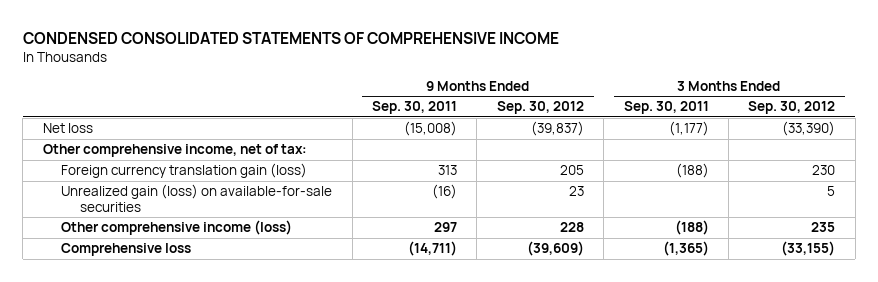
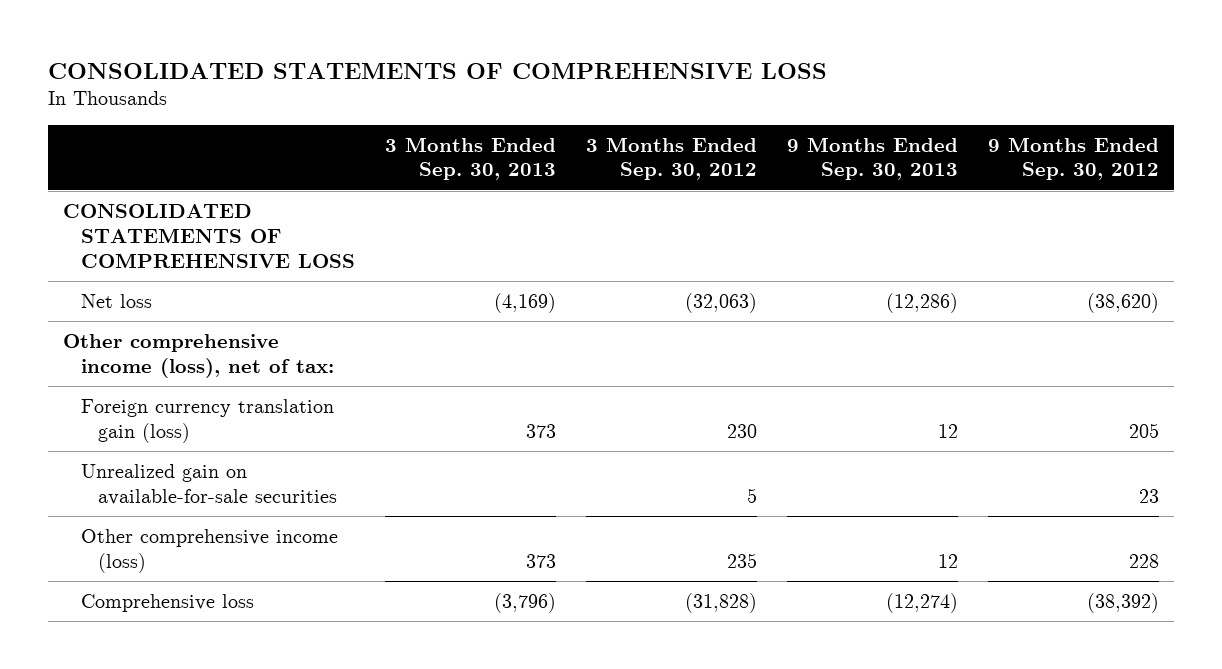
[22,31,559,44] CONDENSED CONSOLIDATED STATEMENTS OF COMPREHENSIVE INCOME -> [48,62,828,79] CONSOLIDATED STATEMENTS OF COMPREHENSIVE LOSS
[372,101,458,115] Sep. 30, 2011 -> none
[623,101,709,115] Sep. 30, 2011 -> none
none -> [384,136,556,181] 3 Months Ended Sep. 30, 2013
none -> [786,136,958,181] 9 Months Ended Sep. 30, 2013
none -> [63,203,355,268] CONSOLIDATED STATEMENTS OF COMPREHENSIVE LOSS
[530,121,584,137] (39,837) -> [1086,292,1159,313] (38,620)
[782,121,836,137] (33,390) -> [684,292,757,313] (32,063)
[42,144,307,158] Other comprehensive income, net of tax: -> [63,333,334,378] Other comprehensive income (loss), net of tax:
[61,184,333,212] Unrealized gain (loss) on available-for-sale securities -> [80,463,338,505] Unrealized gain on available-for-sale securities
[526,241,584,257] (39,609) -> [1086,592,1159,613] (38,392)
[781,241,836,257] (33,155) -> [684,592,757,613] (31,828)

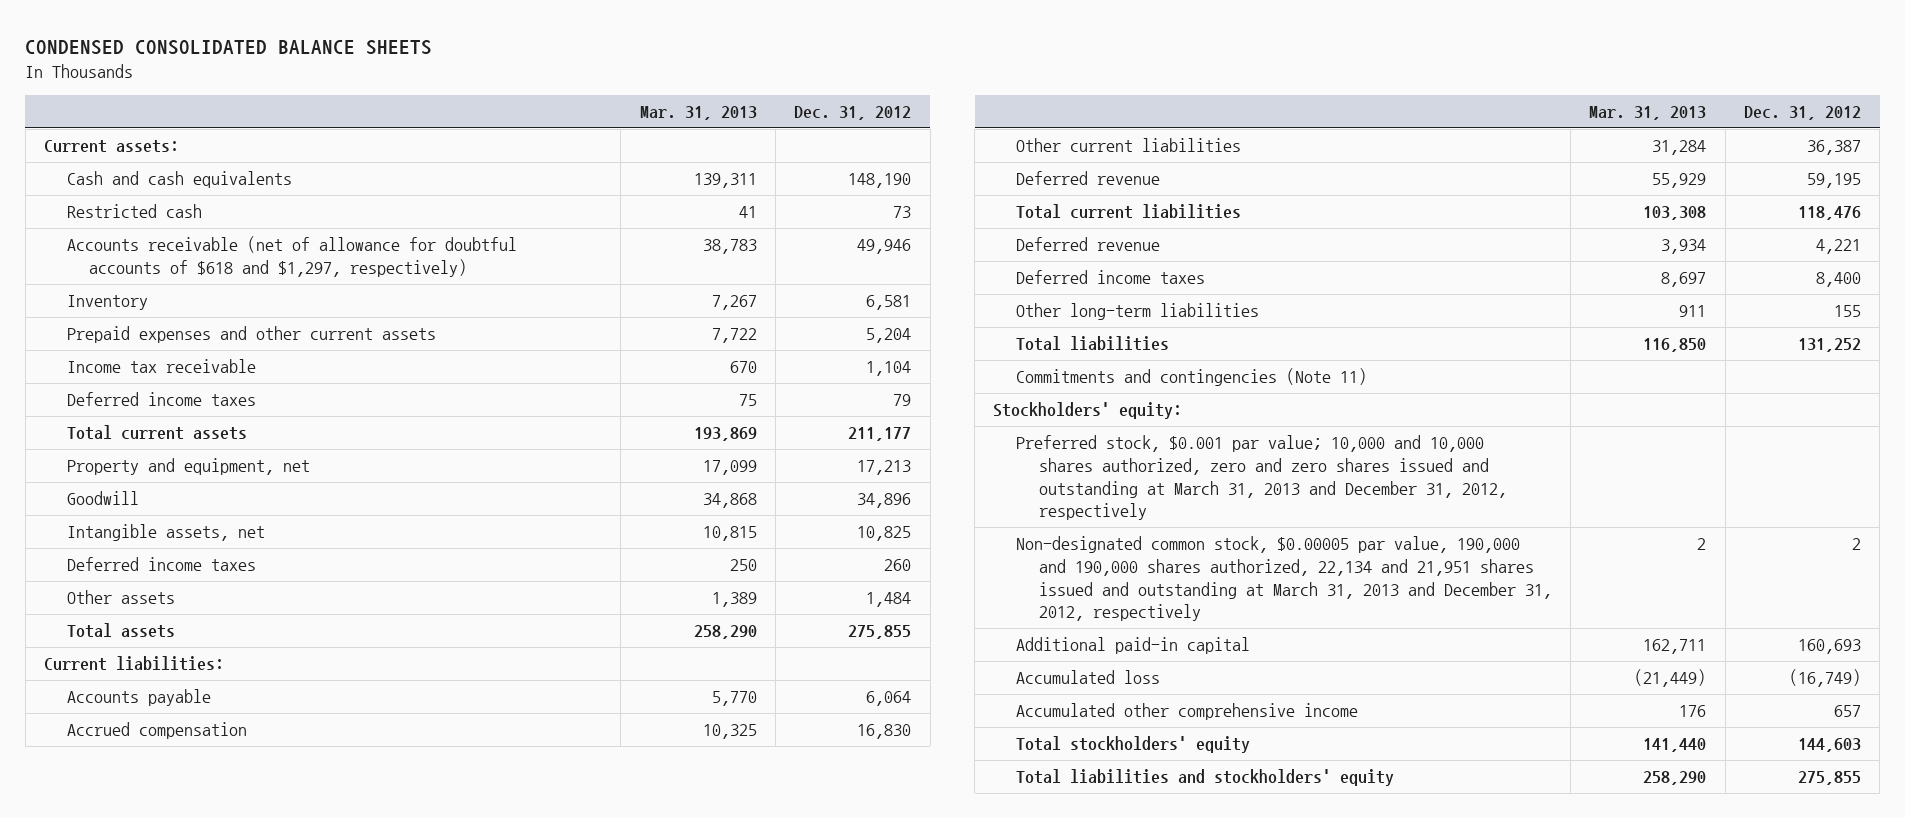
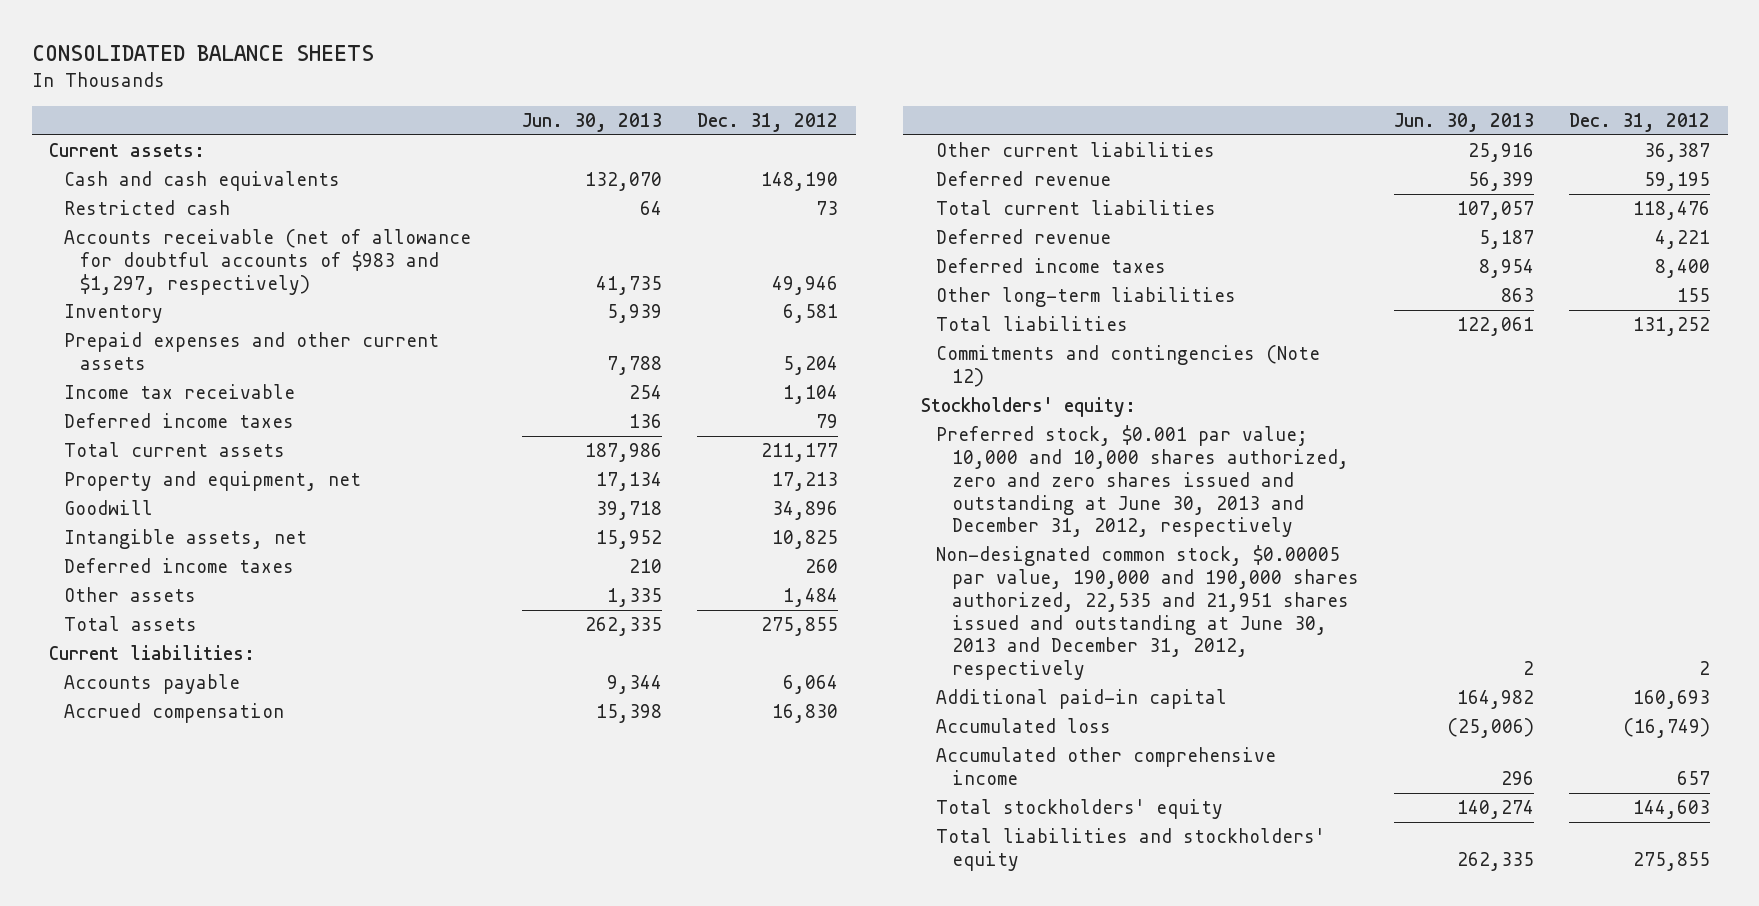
[25,39,433,55] CONDENSED CONSOLIDATED BALANCE SHEETS -> [31,45,374,62] CONSOLIDATED BALANCE SHEETS
[639,105,757,120] Mar. 31, 2013 -> none
none -> [521,112,662,132] Jun. 30, 2013
[66,236,517,277] Accounts receivable (net of allowance for doubtful accounts of $618 and $1,297, respectively) -> [64,228,472,295] Accounts receivable (net of allowance for doubtful accounts of $983 and $1,297, respectively)
[1016,368,1368,387] Commitments and contingencies (Note 11) -> [936,344,1321,387] Commitments and contingencies (Note 12)
[1016,435,1507,521] Preferred stock, $0.001 par value; 10,000 and 10,000 shares authorized, zero and zero shares issued and outstanding at March 31, 2013 and December 31, 2012, respectively -> [936,424,1349,538] Preferred stock, $0.001 par value; 10,000 and 10,000 shares authorized, zero and zero shares issued and outstanding at June 30, 2013 and December 31, 2012, respectively
[1016,536,1552,622] Non-designated common stock, $0.00005 par value, 190,000 and 190,000 shares authorized, 22,134 and 21,951 shares issued and outstanding at March 31, 2013 and December 31, 2012, respectively -> [936,544,1359,681] Non-designated common stock, $0.00005 par value, 190,000 and 190,000 shares authorized, 22,535 and 21,951 shares issued and outstanding at June 30, 2013 and December 31, 2012, respectively

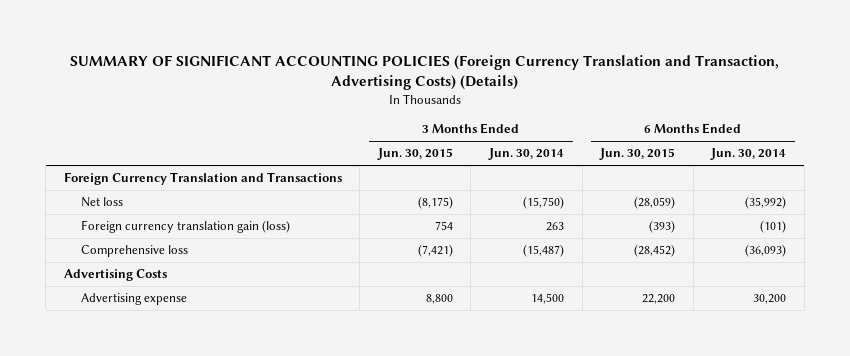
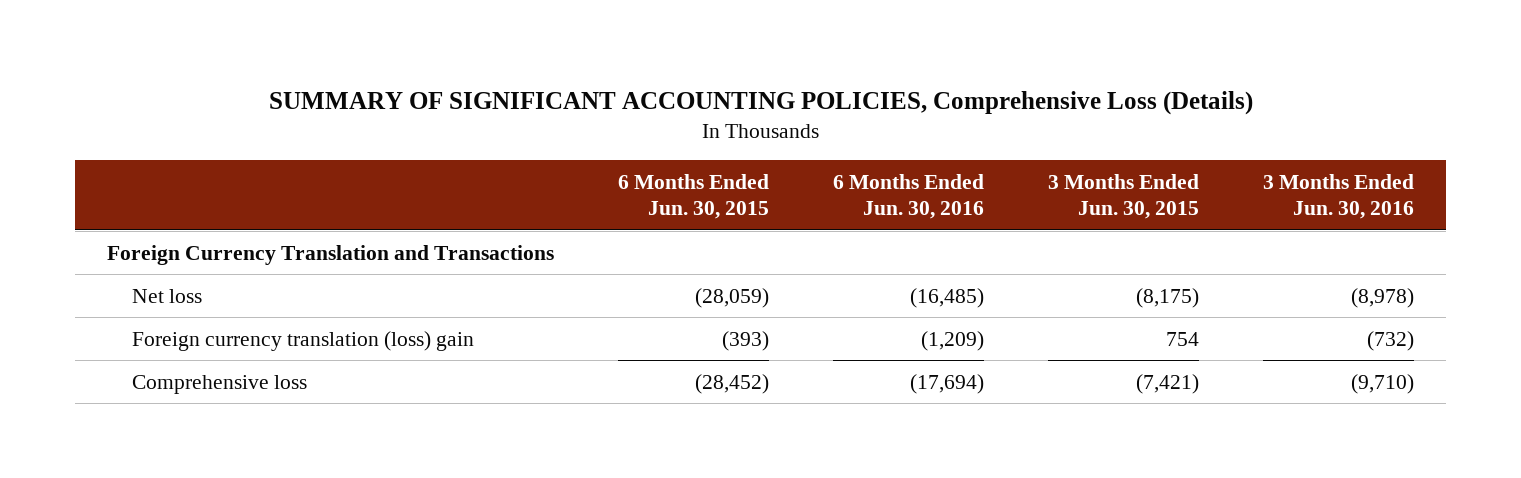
[69,54,779,91] SUMMARY OF SIGNIFICANT ACCOUNTING POLICIES (Foreign Currency Translation and Transaction, Advertising Costs) (Details) -> [268,91,1253,116] SUMMARY OF SIGNIFICANT ACCOUNTING POLICIES, Comprehensive Loss (Details)
[487,148,564,161] Jun. 30, 2014 -> none
[710,148,787,161] Jun. 30, 2014 -> none
none -> [833,173,985,220] 6 Months Ended Jun. 30, 2016
none -> [1262,173,1414,220] 3 Months Ended Jun. 30, 2016
[81,220,291,234] Foreign currency translation gain (loss) -> [131,330,474,351] Foreign currency translation (loss) gain
[63,269,167,282] Advertising Costs -> none
[81,293,188,306] Advertising expense -> none

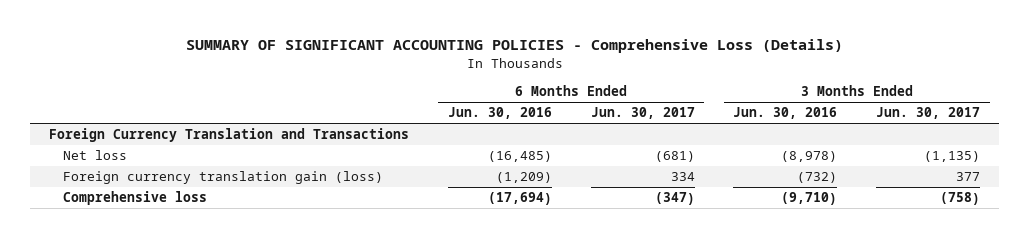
[268,91,1253,116] SUMMARY OF SIGNIFICANT ACCOUNTING POLICIES, Comprehensive Loss (Details) -> [185,39,843,54] SUMMARY OF SIGNIFICANT ACCOUNTING POLICIES - Comprehensive Loss (Details)
[618,173,770,220] 6 Months Ended Jun. 30, 2015 -> none
[1048,173,1200,220] 3 Months Ended Jun. 30, 2015 -> none
none -> [590,107,695,120] Jun. 30, 2017
none -> [876,107,981,120] Jun. 30, 2017
[131,330,474,351] Foreign currency translation (loss) gain -> [63,171,384,185] Foreign currency translation gain (loss)

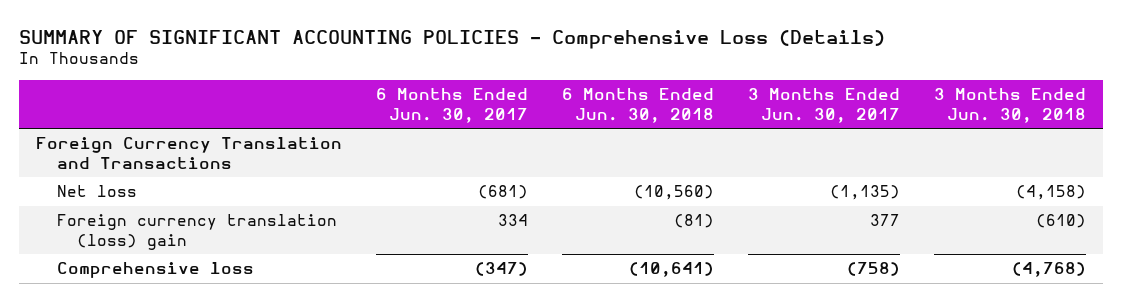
[448,107,553,120] Jun. 30, 2016 -> none
[733,107,838,120] Jun. 30, 2016 -> none
none -> [562,88,715,123] 6 Months Ended Jun. 30, 2018
none -> [934,88,1087,123] 3 Months Ended Jun. 30, 2018
[63,171,384,185] Foreign currency translation gain (loss) -> [56,214,337,250] Foreign currency translation (loss) gain

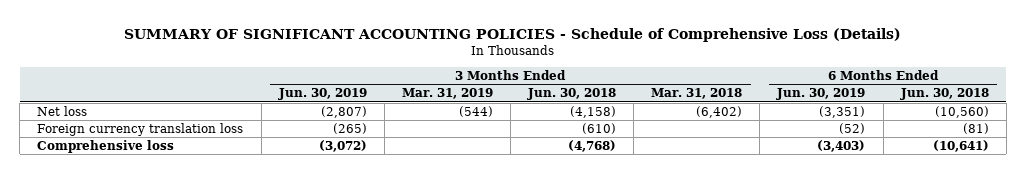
[19,29,886,49] SUMMARY OF SIGNIFICANT ACCOUNTING POLICIES - Comprehensive Loss (Details) -> [124,27,902,42] SUMMARY OF SIGNIFICANT ACCOUNTING POLICIES - Schedule of Comprehensive Loss (Details)
[376,88,529,123] 6 Months Ended Jun. 30, 2017 -> none
[748,88,901,123] 3 Months Ended Jun. 30, 2017 -> none
none -> [277,88,367,101] Jun. 30, 2019
none -> [401,88,493,100] Mar. 31, 2019
none -> [651,88,743,100] Mar. 31, 2018
none -> [776,88,866,101] Jun. 30, 2019
[36,137,343,169] Foreign Currency Translation and Transactions -> none
[56,214,337,250] Foreign currency translation (loss) gain -> [37,123,244,137] Foreign currency translation loss

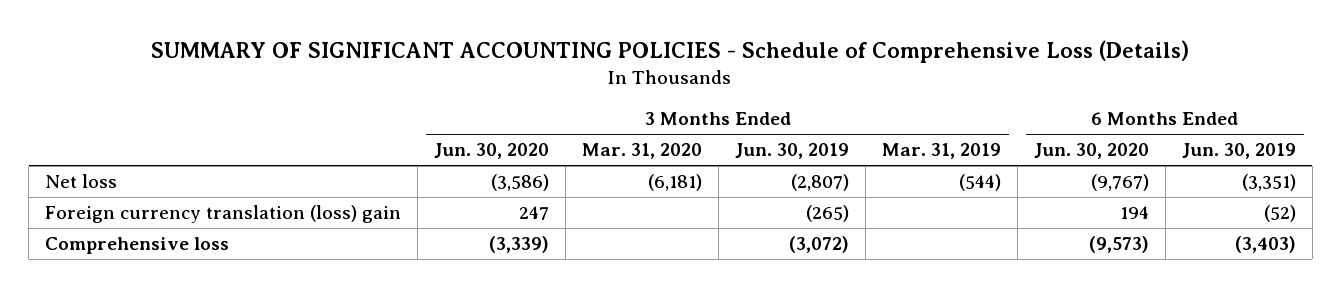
[527,88,617,101] Jun. 30, 2018 -> none
[651,88,743,100] Mar. 31, 2018 -> none
[899,88,989,101] Jun. 30, 2018 -> none
none -> [434,143,550,160] Jun. 30, 2020
none -> [582,143,703,160] Mar. 31, 2020
none -> [1033,143,1149,160] Jun. 30, 2020
[37,123,244,137] Foreign currency translation loss -> [45,205,402,224] Foreign currency translation (loss) gain

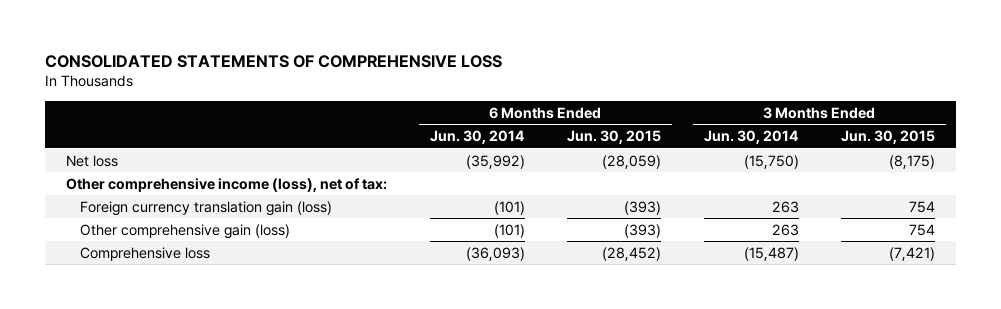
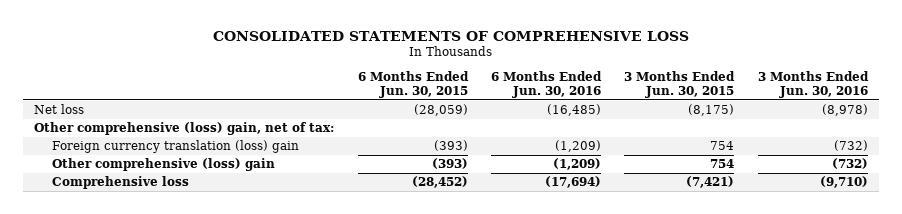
[429,130,525,145] Jun. 30, 2014 -> none
[703,130,799,145] Jun. 30, 2014 -> none
none -> [490,71,602,99] 6 Months Ended Jun. 30, 2016
none -> [757,71,869,99] 3 Months Ended Jun. 30, 2016
[66,177,388,192] Other comprehensive income (loss), net of tax: -> [34,122,335,136] Other comprehensive (loss) gain, net of tax:
[79,200,332,216] Foreign currency translation gain (loss) -> [52,140,300,154] Foreign currency translation (loss) gain
[79,223,290,239] Other comprehensive gain (loss) -> [52,158,276,172] Other comprehensive (loss) gain

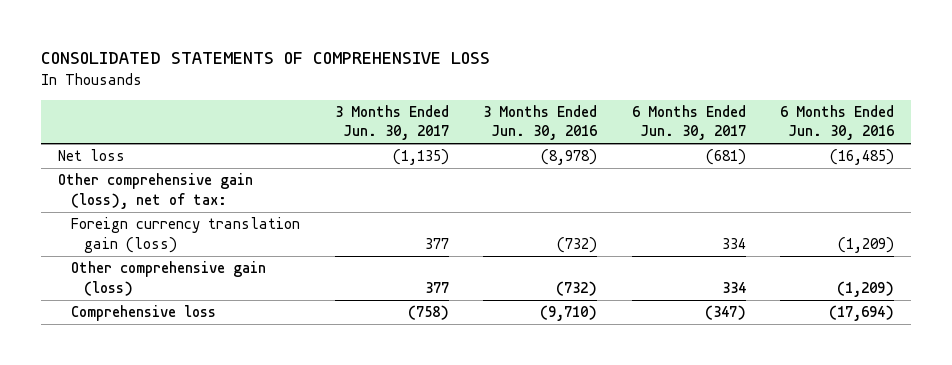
[357,71,469,99] 6 Months Ended Jun. 30, 2015 -> none
[624,71,736,99] 3 Months Ended Jun. 30, 2015 -> none
none -> [334,105,449,141] 3 Months Ended Jun. 30, 2017
none -> [631,105,746,141] 6 Months Ended Jun. 30, 2017
[34,122,335,136] Other comprehensive (loss) gain, net of tax: -> [58,173,254,209] Other comprehensive gain (loss), net of tax:
[52,140,300,154] Foreign currency translation (loss) gain -> [71,217,301,253] Foreign currency translation gain (loss)
[52,158,276,172] Other comprehensive (loss) gain -> [71,261,267,296] Other comprehensive gain (loss)

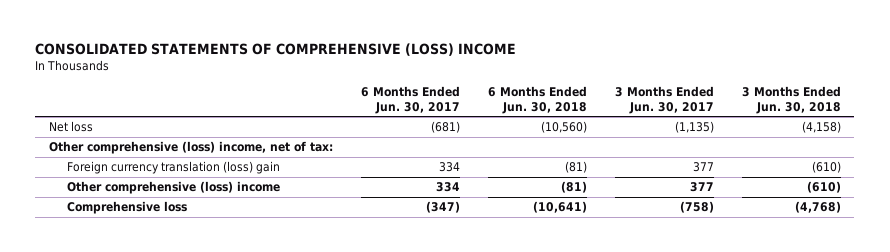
[41,52,491,65] CONSOLIDATED STATEMENTS OF COMPREHENSIVE LOSS -> [35,43,517,57] CONSOLIDATED STATEMENTS OF COMPREHENSIVE (LOSS) INCOME
[483,105,598,141] 3 Months Ended Jun. 30, 2016 -> none
[779,105,894,141] 6 Months Ended Jun. 30, 2016 -> none
none -> [487,86,587,114] 6 Months Ended Jun. 30, 2018
none -> [741,86,841,114] 3 Months Ended Jun. 30, 2018
[58,173,254,209] Other comprehensive gain (loss), net of tax: -> [49,141,334,155] Other comprehensive (loss) income, net of tax:
[71,217,301,253] Foreign currency translation gain (loss) -> [66,161,280,175] Foreign currency translation (loss) gain
[71,261,267,296] Other comprehensive gain (loss) -> [66,181,280,195] Other comprehensive (loss) income

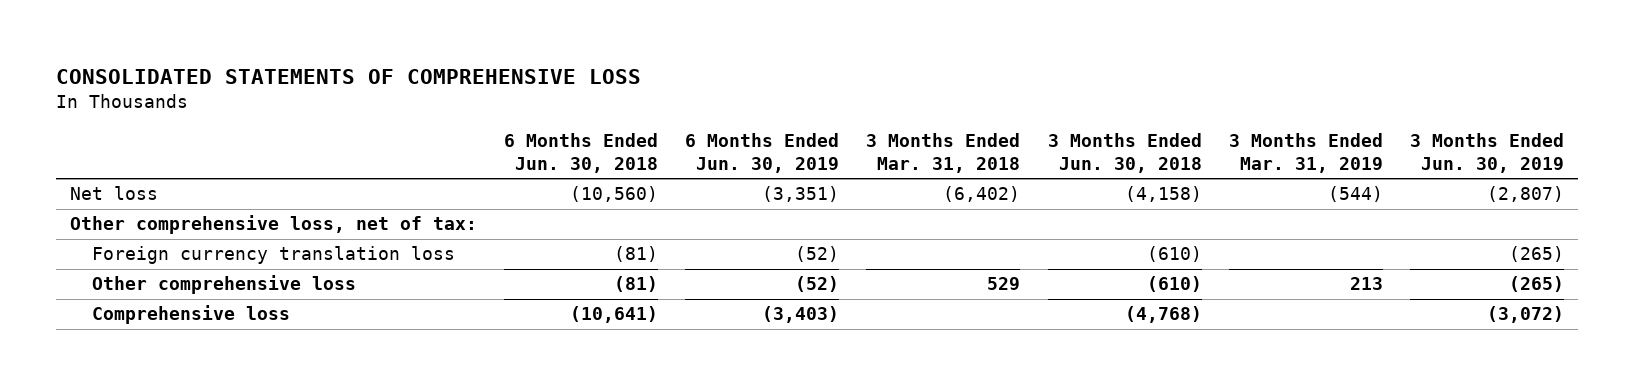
[35,43,517,57] CONSOLIDATED STATEMENTS OF COMPREHENSIVE (LOSS) INCOME -> [56,68,642,84] CONSOLIDATED STATEMENTS OF COMPREHENSIVE LOSS
[361,86,461,114] 6 Months Ended Jun. 30, 2017 -> none
[614,86,714,114] 3 Months Ended Jun. 30, 2017 -> none
none -> [685,133,840,174] 6 Months Ended Jun. 30, 2019
none -> [866,133,1021,174] 3 Months Ended Mar. 31, 2018
none -> [1228,133,1383,174] 3 Months Ended Mar. 31, 2019
none -> [1410,133,1565,174] 3 Months Ended Jun. 30, 2019
[49,141,334,155] Other comprehensive (loss) income, net of tax: -> [69,215,477,235] Other comprehensive loss, net of tax:
[66,161,280,175] Foreign currency translation (loss) gain -> [91,246,455,265] Foreign currency translation loss
[66,181,280,195] Other comprehensive (loss) income -> [91,275,356,295] Other comprehensive loss

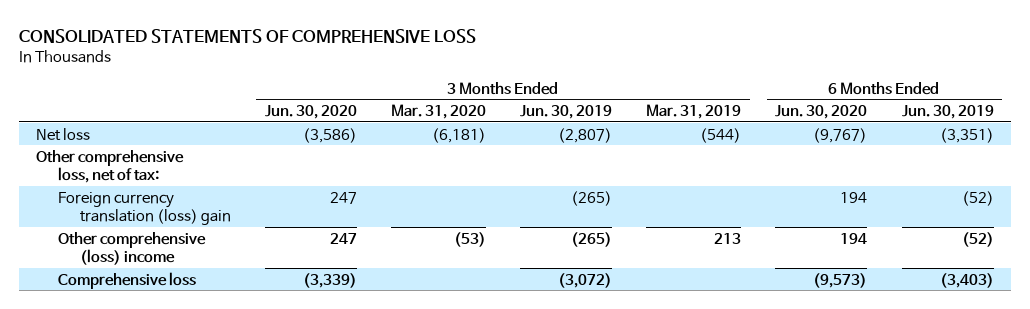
[503,133,658,174] 6 Months Ended Jun. 30, 2018 -> none
[866,133,1021,174] 3 Months Ended Mar. 31, 2018 -> none
[1047,133,1202,174] 3 Months Ended Jun. 30, 2018 -> none
none -> [264,104,357,119] Jun. 30, 2020
none -> [390,103,486,119] Mar. 31, 2020
none -> [775,104,868,119] Jun. 30, 2020
[91,246,455,265] Foreign currency translation loss -> [58,191,231,225] Foreign currency translation (loss) gain
[91,275,356,295] Other comprehensive loss -> [58,231,207,265] Other comprehensive (loss) income

